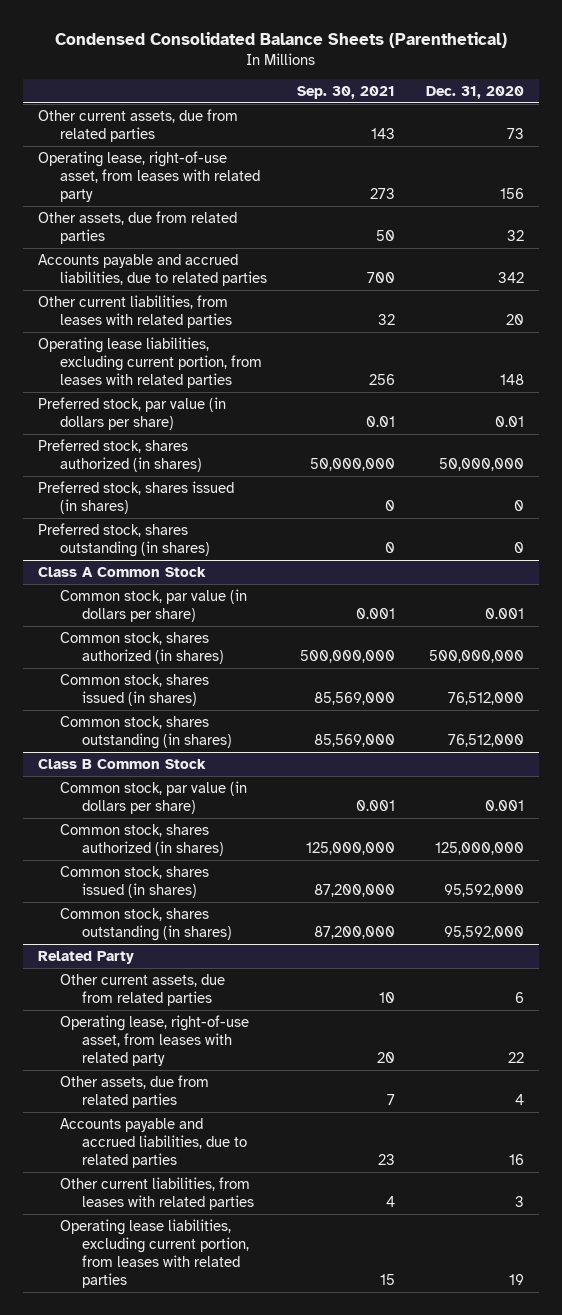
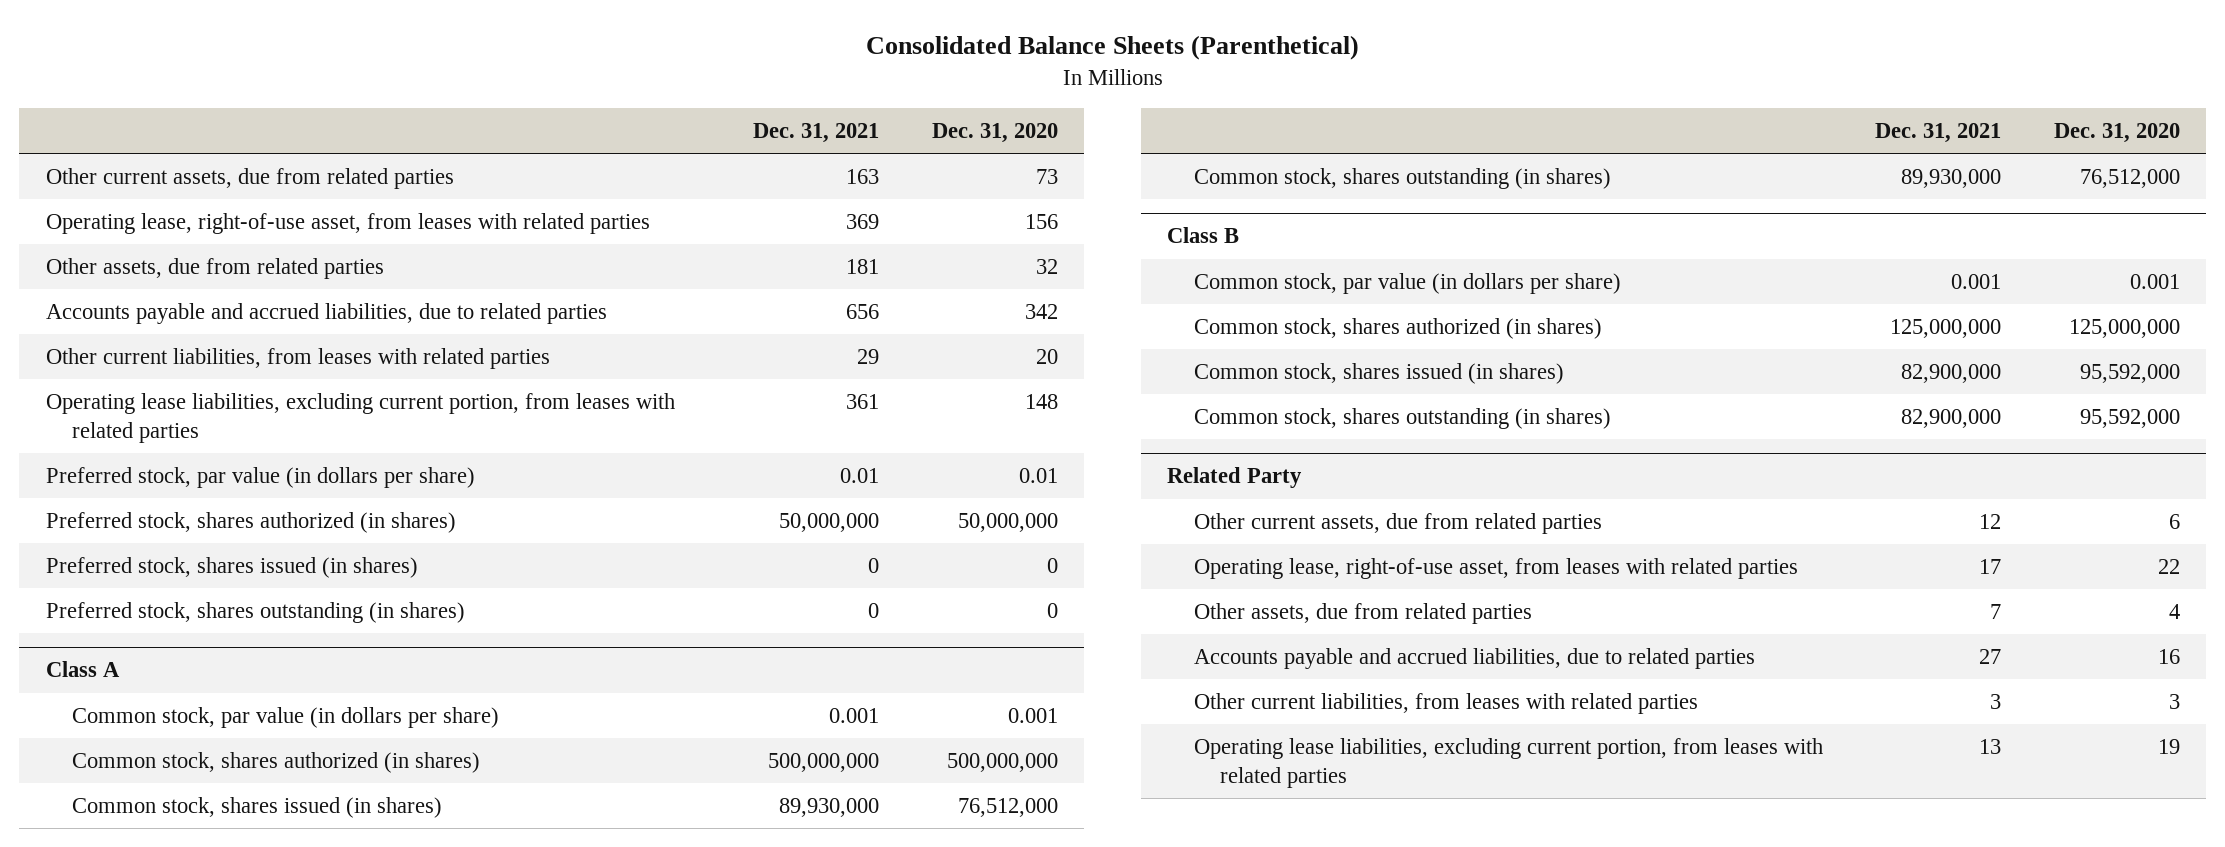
[54,32,507,49] Condensed Consolidated Balance Sheets (Parenthetical) -> [865,35,1359,61] Consolidated Balance Sheets (Parenthetical)
[297,85,396,99] Sep. 30, 2021 -> none
none -> [753,122,880,143] Dec. 31, 2021
[38,150,261,203] Operating lease, right-of-use asset, from leases with related party -> [45,213,650,235] Operating lease, right-of-use asset, from leases with related parties
[38,566,207,577] Class A Common Stock -> [45,661,120,678] Class A
[38,758,207,769] Class B Common Stock -> [1167,227,1240,244] Class B
[60,1014,250,1067] Operating lease, right-of-use asset, from leases with related party -> [1193,558,1798,580] Operating lease, right-of-use asset, from leases with related parties

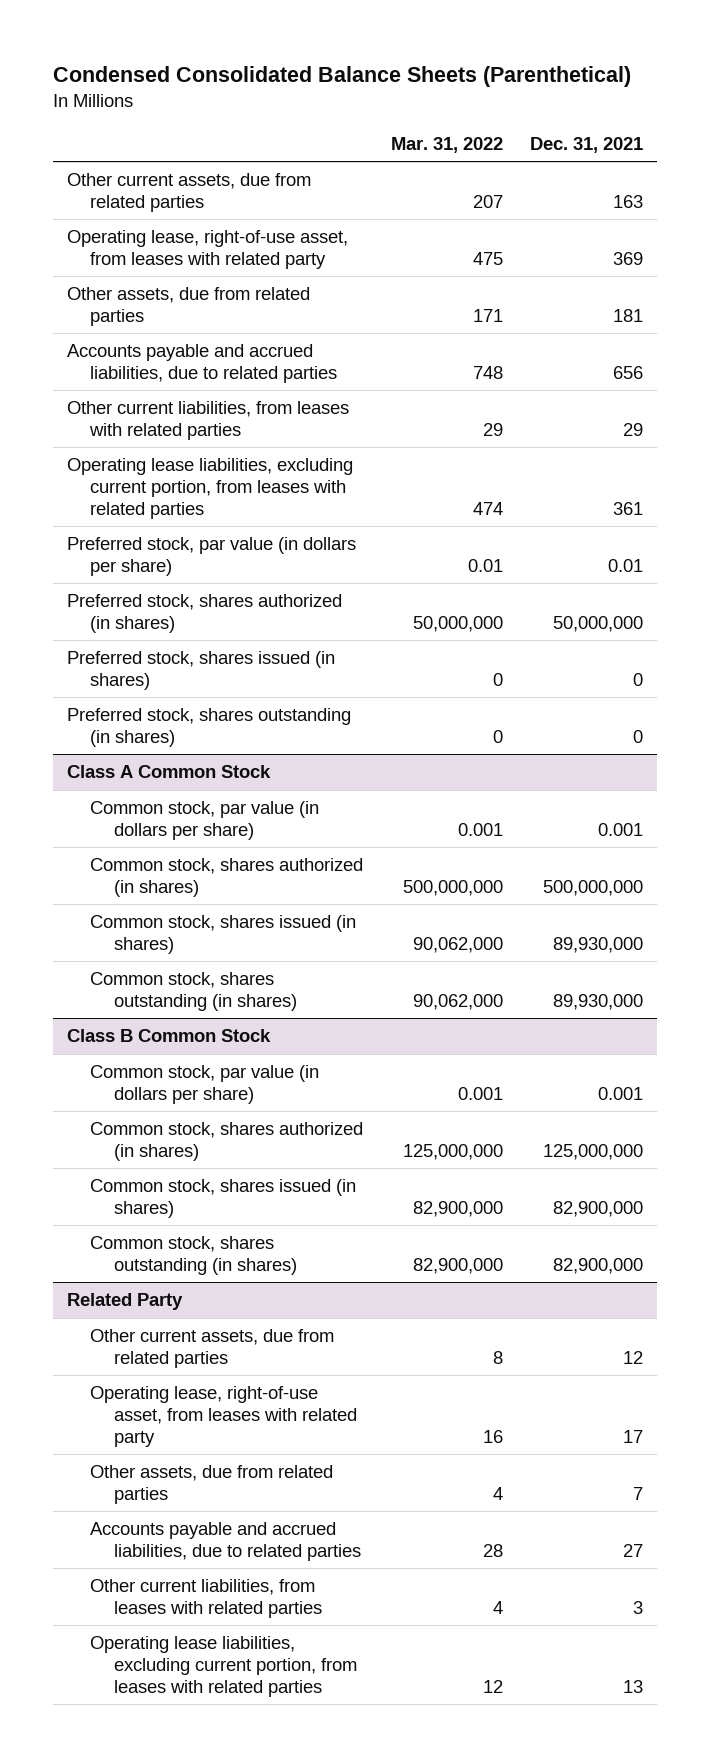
[865,35,1359,61] Consolidated Balance Sheets (Parenthetical) -> [53,65,632,87] Condensed Consolidated Balance Sheets (Parenthetical)
[931,122,1058,143] Dec. 31, 2020 -> none
none -> [390,136,503,153] Mar. 31, 2022
[45,213,650,235] Operating lease, right-of-use asset, from leases with related parties -> [66,230,348,270] Operating lease, right-of-use asset, from leases with related party
[45,661,120,678] Class A -> [66,765,271,779] Class A Common Stock
[1167,227,1240,244] Class B -> [66,1029,271,1043] Class B Common Stock
[1193,558,1798,580] Operating lease, right-of-use asset, from leases with related parties -> [90,1386,357,1447] Operating lease, right-of-use asset, from leases with related party

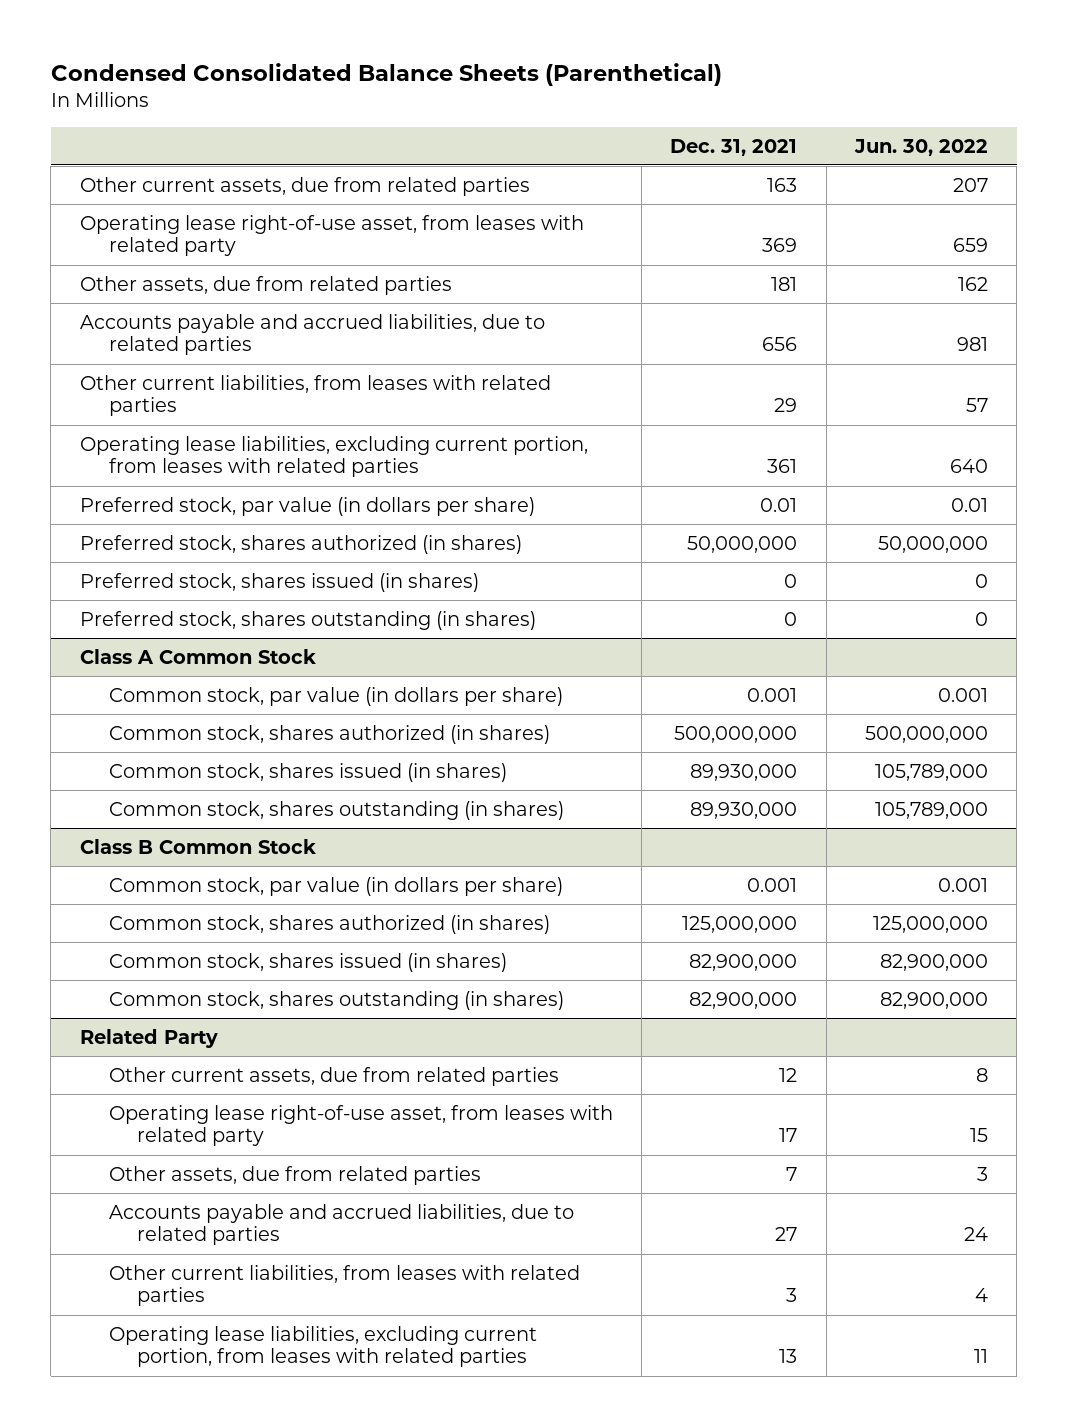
[390,136,503,153] Mar. 31, 2022 -> none
none -> [854,138,989,156] Jun. 30, 2022
[66,230,348,270] Operating lease, right-of-use asset, from leases with related party -> [79,214,584,257] Operating lease right-of-use asset, from leases with related party
[90,1386,357,1447] Operating lease, right-of-use asset, from leases with related party -> [108,1104,613,1147] Operating lease right-of-use asset, from leases with related party

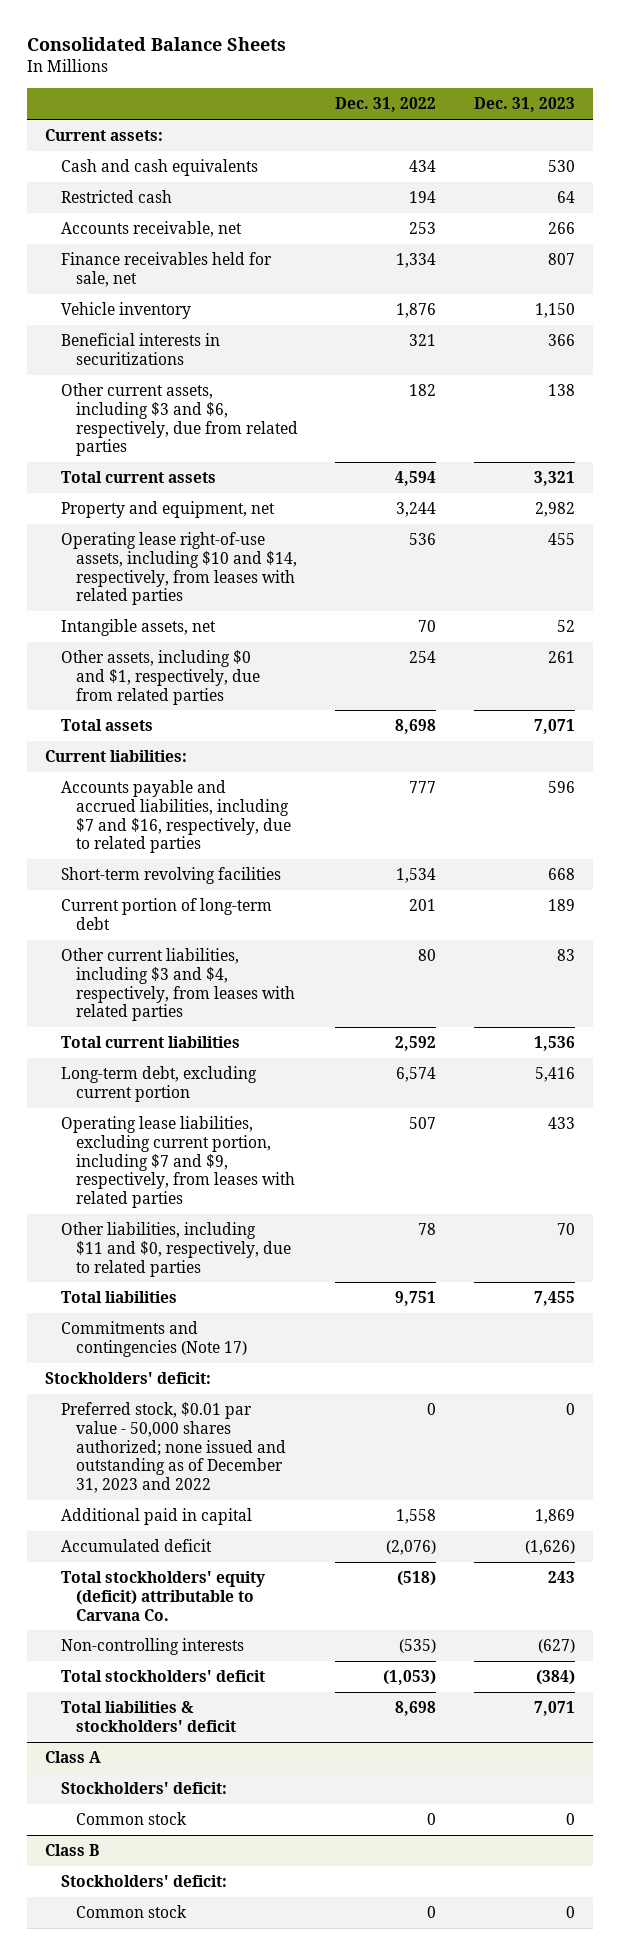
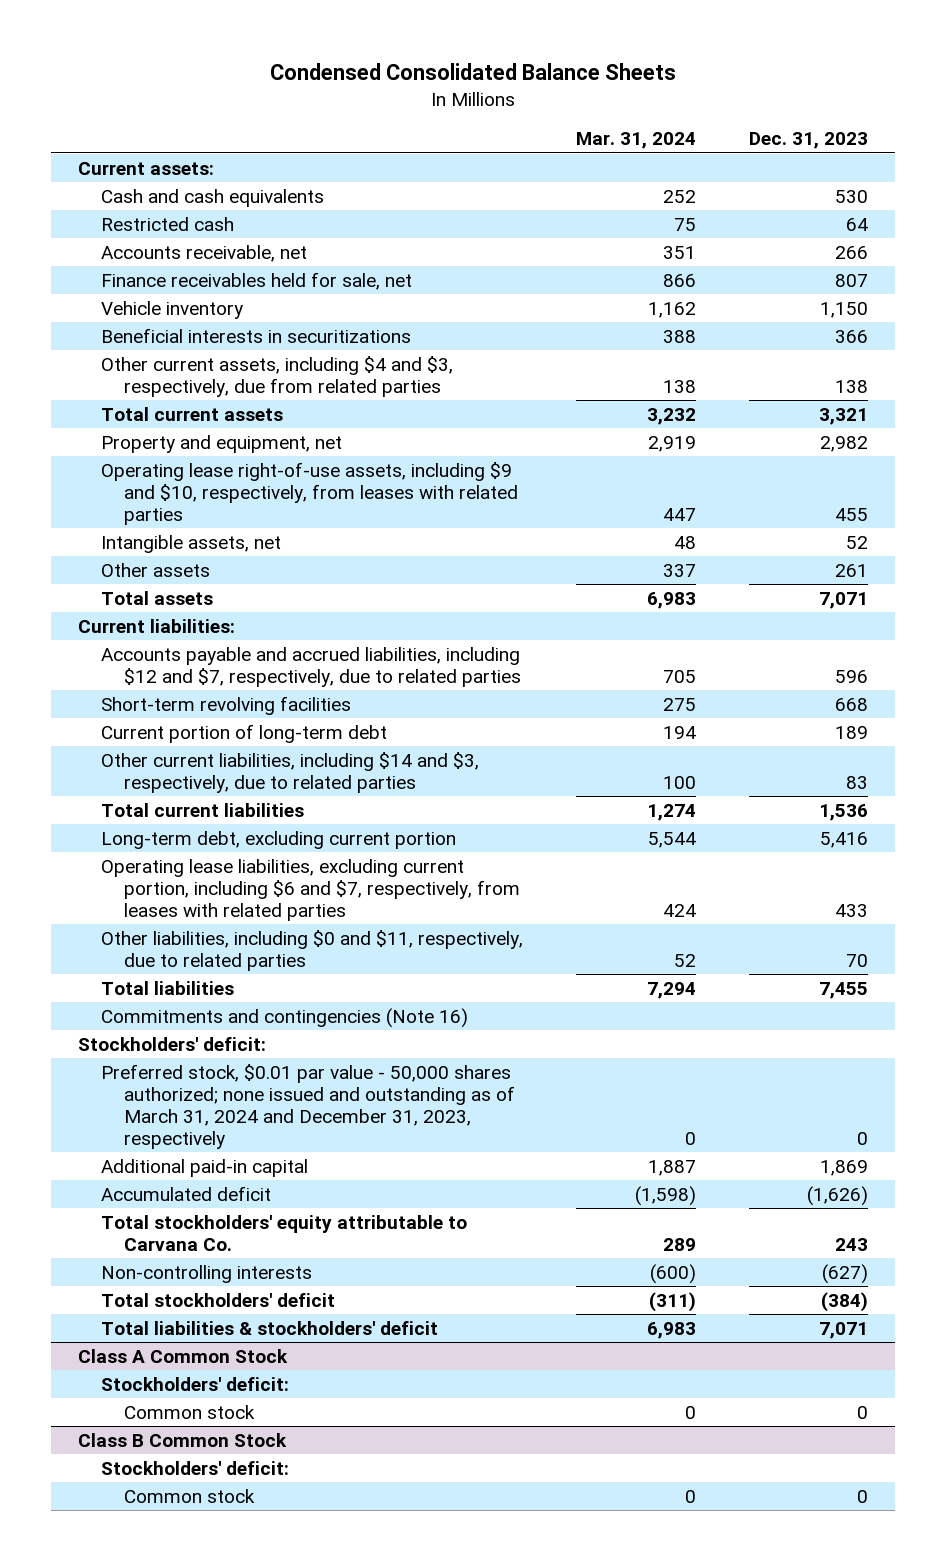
[26,37,286,52] Consolidated Balance Sheets -> [269,63,676,81] Condensed Consolidated Balance Sheets
[335,97,437,113] Dec. 31, 2022 -> none
none -> [575,132,696,150] Mar. 31, 2024
[60,383,298,457] Other current assets, including $3 and $6, respectively, due from related parties -> [100,355,453,397] Other current assets, including $4 and $3, respectively, due from related parties
[60,532,297,606] Operating lease right-of-use assets, including $10 and $14, respectively, from leases with related parties -> [100,461,518,525] Operating lease right-of-use assets, including $9 and $10, respectively, from leases with related parties
[60,650,260,705] Other assets, including $0 and $1, respectively, due from related parties -> [100,562,210,577] Other assets
[60,780,291,854] Accounts payable and accrued liabilities, including $7 and $16, respectively, due to related parties -> [100,646,521,687] Accounts payable and accrued liabilities, including $12 and $7, respectively, due to related parties
[60,948,295,1022] Other current liabilities, including $3 and $4, respectively, from leases with related parties -> [100,751,479,793] Other current liabilities, including $14 and $3, respectively, due to related parties
[60,1116,295,1209] Operating lease liabilities, excluding current portion, including $7 and $9, respectively, from leases with related parties -> [100,858,520,921] Operating lease liabilities, excluding current portion, including $6 and $7, respectively, from leases with related parties
[60,1222,291,1277] Other liabilities, including $11 and $0, respectively, due to related parties -> [100,929,523,971] Other liabilities, including $0 and $11, respectively, due to related parties
[60,1321,247,1357] Commitments and contingencies (Note 17) -> [100,1007,468,1028] Commitments and contingencies (Note 16)
[60,1402,286,1494] Preferred stock, $0.01 par value - 50,000 shares authorized; none issued and outstanding as of December 31, 2023 and 2022 -> [100,1063,515,1149] Preferred stock, $0.01 par value - 50,000 shares authorized; none issued and outstanding as of March 31, 2024 and December 31, 2023, respectively
[60,1508,252,1526] Additional paid in capital -> [100,1158,308,1177] Additional paid-in capital
[60,1571,265,1621] Total stockholders' equity (deficit) attributable to Carvana Co. -> [100,1214,467,1251] Total stockholders' equity attributable to Carvana Co.
[45,1751,102,1764] Class A -> [77,1348,288,1363] Class A Common Stock
[45,1844,100,1857] Class B -> [77,1432,287,1447] Class B Common Stock

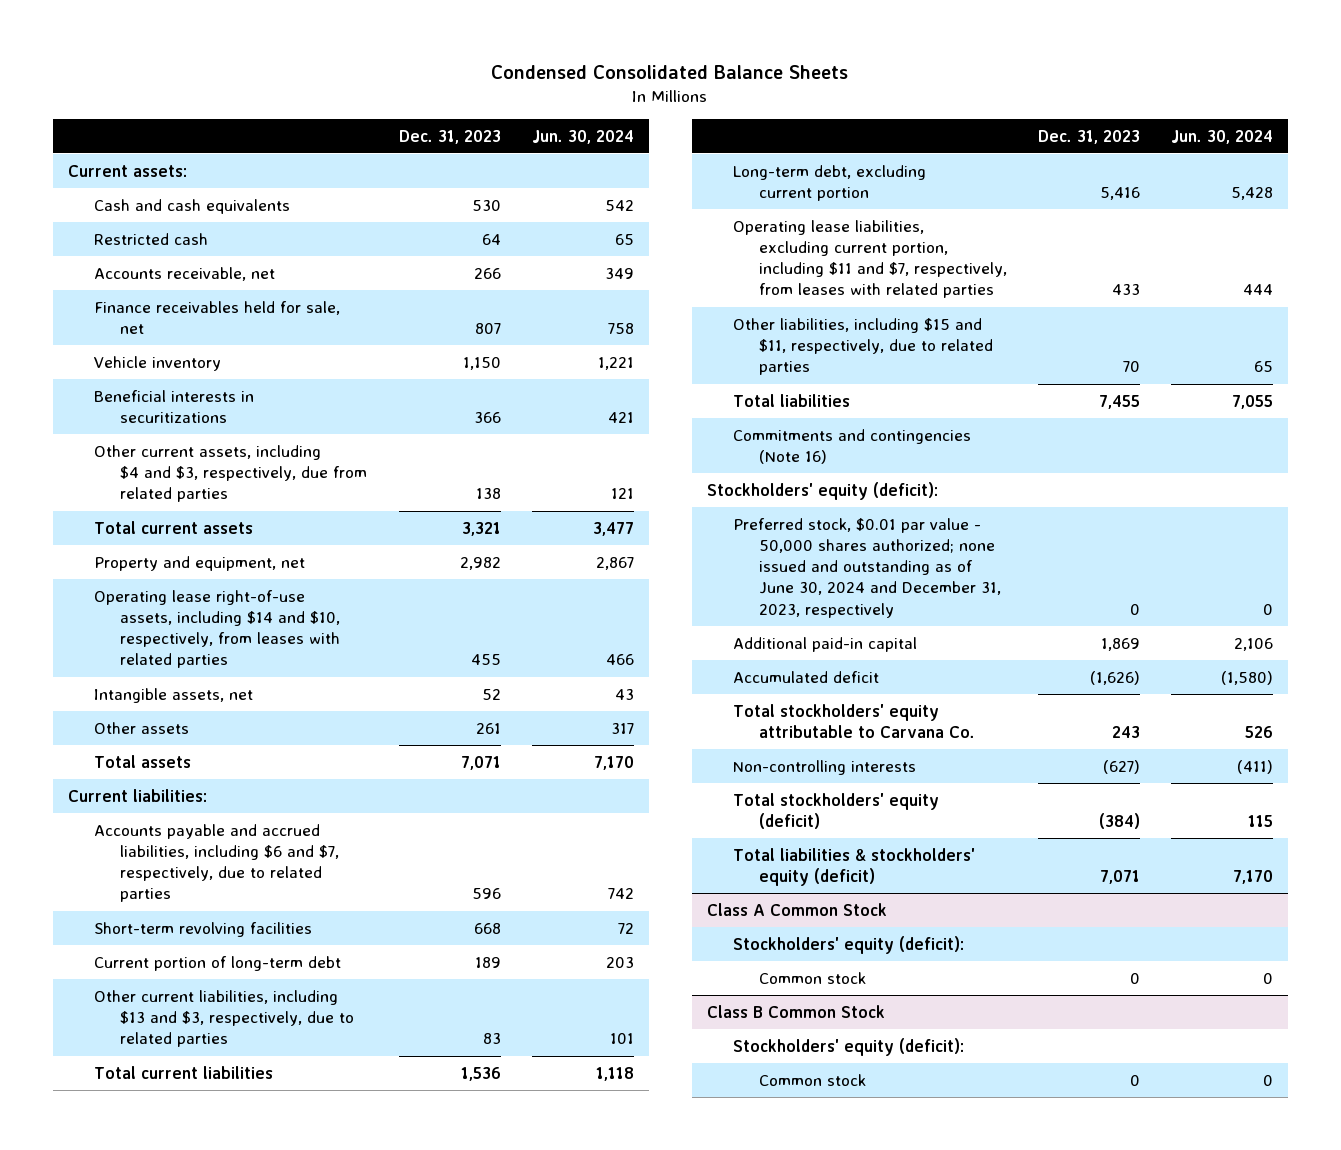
[575,132,696,150] Mar. 31, 2024 -> none
none -> [531,129,634,144] Jun. 30, 2024
[100,461,518,525] Operating lease right-of-use assets, including $9 and $10, respectively, from leases with related parties -> [94,589,340,669] Operating lease right-of-use assets, including $14 and $10, respectively, from leases with related parties
[100,646,521,687] Accounts payable and accrued liabilities, including $12 and $7, respectively, due to related parties -> [94,823,339,903] Accounts payable and accrued liabilities, including $6 and $7, respectively, due to related parties
[100,751,479,793] Other current liabilities, including $14 and $3, respectively, due to related parties -> [94,989,354,1048] Other current liabilities, including $13 and $3, respectively, due to related parties
[100,858,520,921] Operating lease liabilities, excluding current portion, including $6 and $7, respectively, from leases with related parties -> [732,219,1007,299] Operating lease liabilities, excluding current portion, including $11 and $7, respectively, from leases with related parties
[100,929,523,971] Other liabilities, including $0 and $11, respectively, due to related parties -> [732,317,993,376] Other liabilities, including $15 and $11, respectively, due to related parties
[77,1036,266,1051] Stockholders' deficit: -> [707,481,939,500] Stockholders' equity (deficit):
[100,1063,515,1149] Preferred stock, $0.01 par value - 50,000 shares authorized; none issued and outstanding as of March 31, 2024 and December 31, 2023, respectively -> [732,517,1001,618] Preferred stock, $0.01 par value - 50,000 shares authorized; none issued and outstanding as of June 30, 2024 and December 31, 2023, respectively
[100,1292,335,1307] Total stockholders' deficit -> [732,792,939,830] Total stockholders' equity (deficit)
[100,1320,438,1335] Total liabilities & stockholders' deficit -> [732,847,975,887] Total liabilities & stockholders' equity (deficit)
[100,1376,289,1391] Stockholders' deficit: -> [732,935,964,954] Stockholders' equity (deficit):
[100,1460,289,1475] Stockholders' deficit: -> [732,1037,964,1056] Stockholders' equity (deficit):

